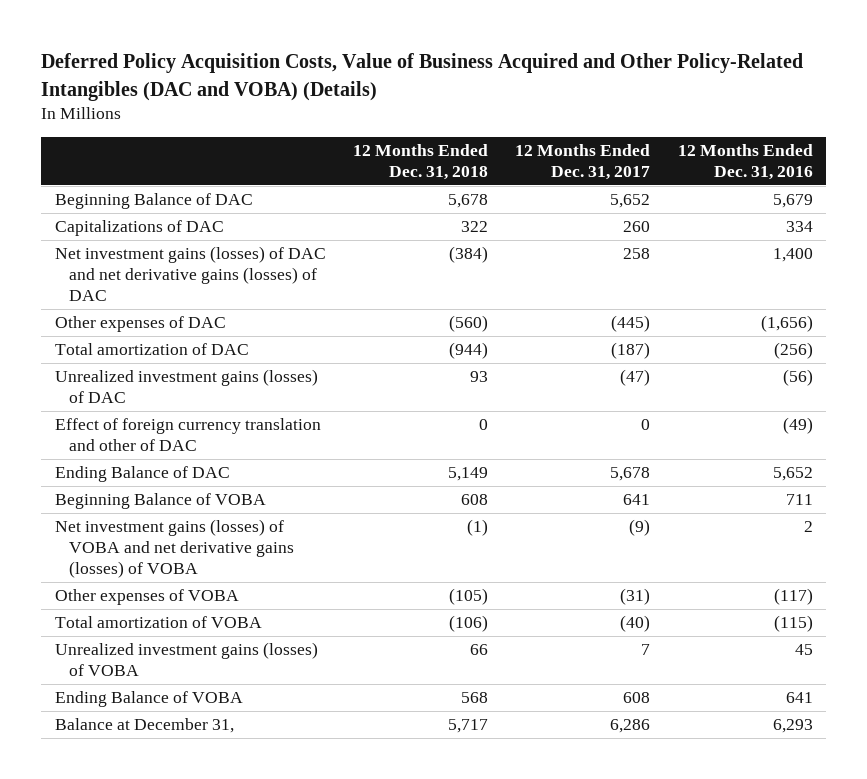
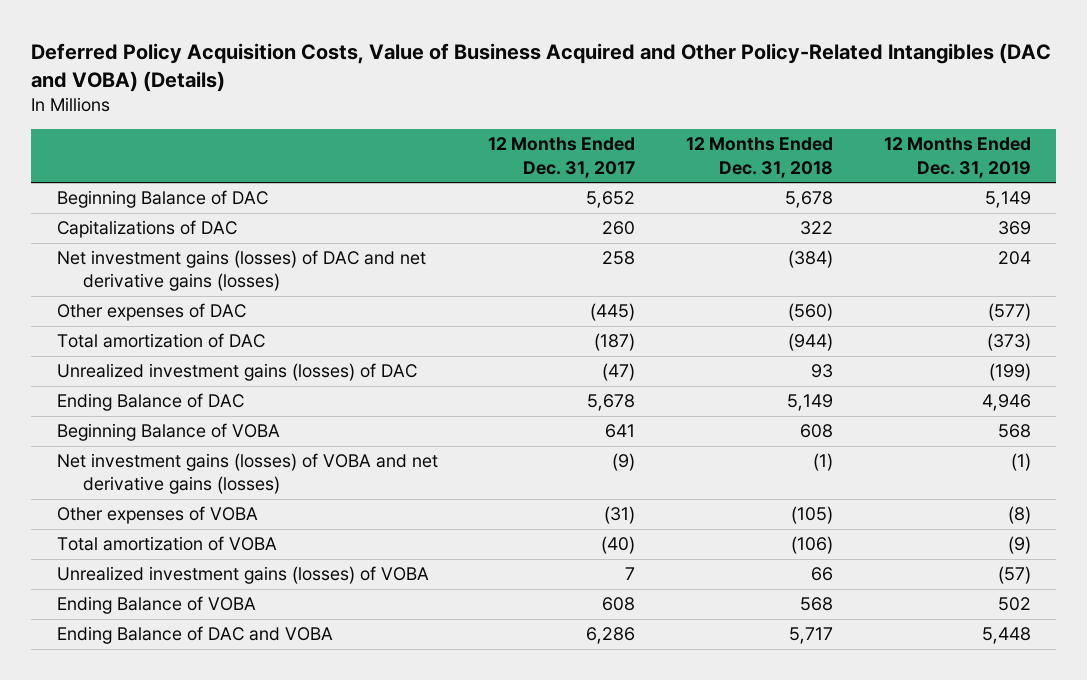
[677,144,813,181] 12 Months Ended Dec. 31, 2016 -> none
none -> [883,137,1031,178] 12 Months Ended Dec. 31, 2019
[54,246,326,302] Net investment gains (losses) of DAC and net derivative gains (losses) of DAC -> [56,250,426,292] Net investment gains (losses) of DAC and net derivative gains (losses)
[54,418,321,452] Effect of foreign currency translation and other of DAC -> none
[54,519,295,579] Net investment gains (losses) of VOBA and net derivative gains (losses) of VOBA -> [56,453,438,495] Net investment gains (losses) of VOBA and net derivative gains (losses)
[54,718,234,734] Balance at December 31, -> [56,626,333,645] Ending Balance of DAC and VOBA

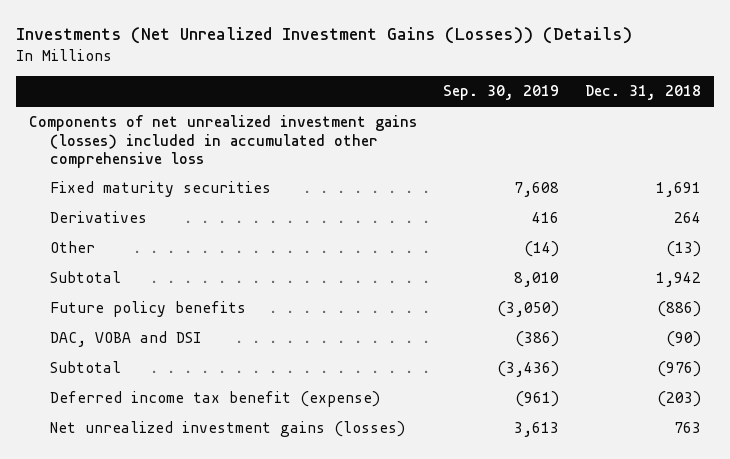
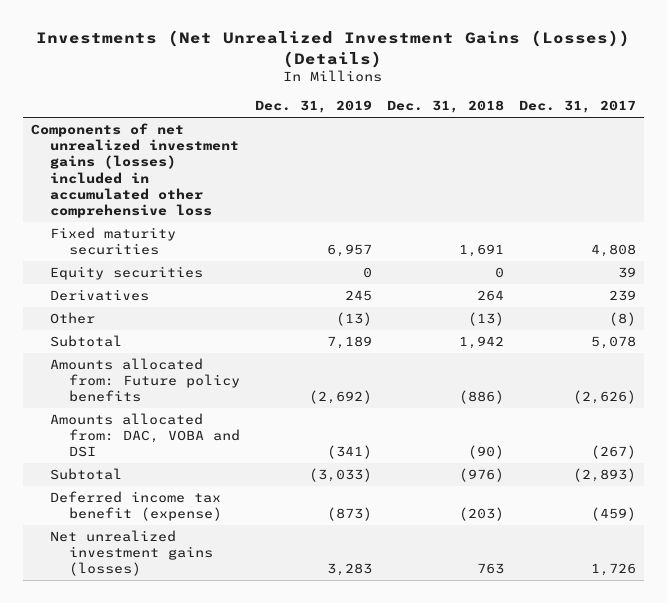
[443,85,560,101] Sep. 30, 2019 -> none
none -> [255,100,373,114] Dec. 31, 2019
none -> [519,100,637,114] Dec. 31, 2017
none -> [49,265,203,280] Equity securities
[49,301,246,318] Future policy benefits -> [49,357,241,403] Amounts allocated from: Future policy benefits
[49,331,201,348] DAC, VOBA and DSI -> [49,412,241,458] Amounts allocated from: DAC, VOBA and DSI

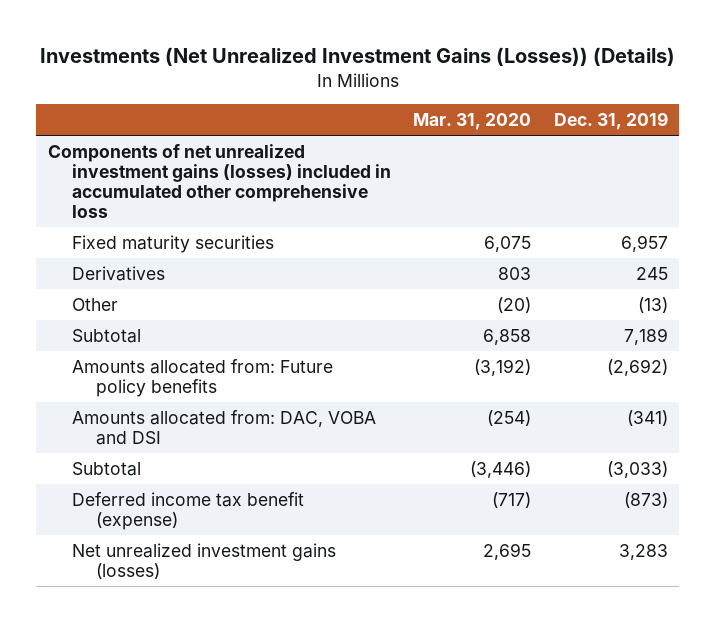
[387,100,505,114] Dec. 31, 2018 -> none
[519,100,637,114] Dec. 31, 2017 -> none
none -> [413,112,532,130] Mar. 31, 2020
[49,265,203,280] Equity securities -> none

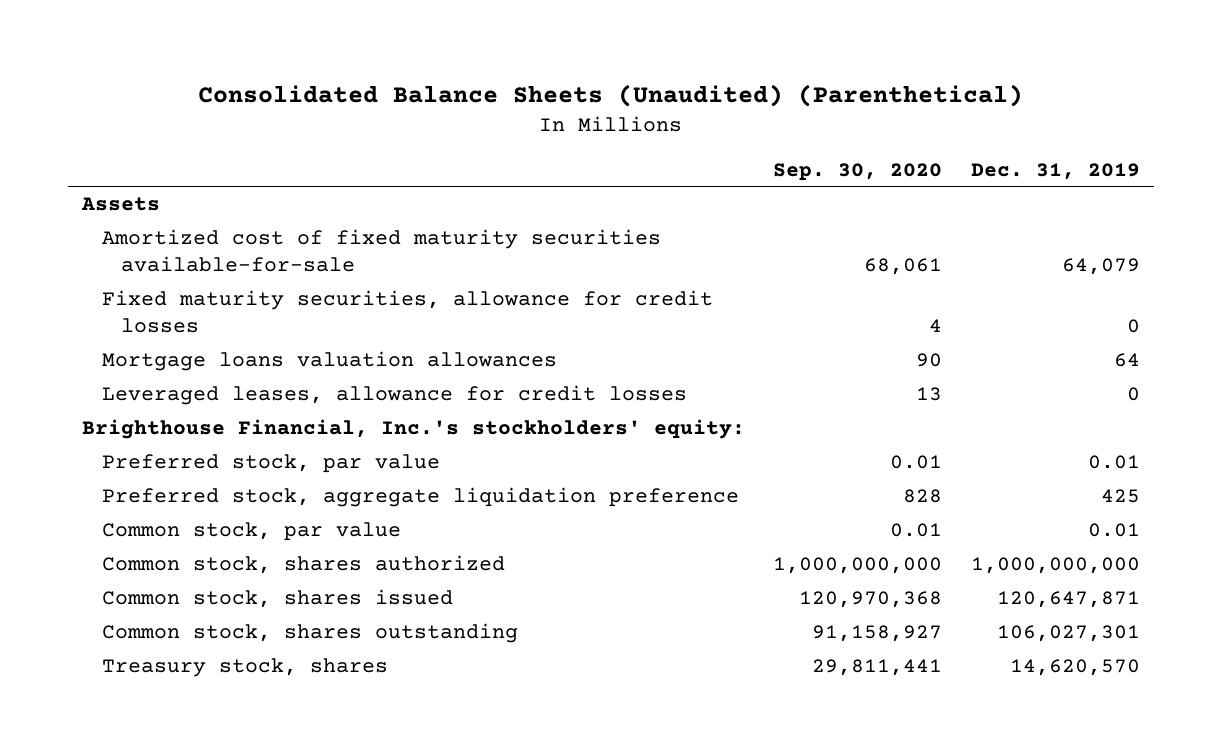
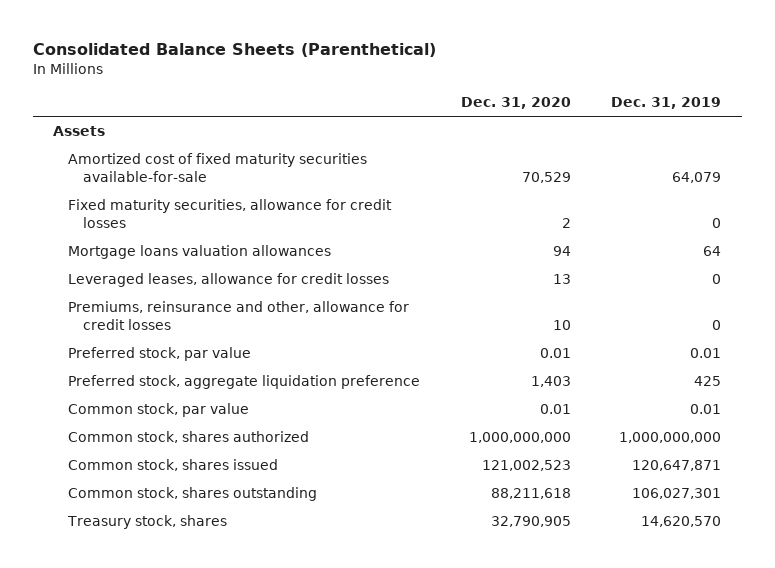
[197,83,1023,107] Consolidated Balance Sheets (Unaudited) (Parenthetical) -> [33,42,437,57] Consolidated Balance Sheets (Parenthetical)
[773,162,943,181] Sep. 30, 2020 -> none
none -> [460,97,571,110] Dec. 31, 2020
[82,419,746,440] Brighthouse Financial, Inc.'s stockholders' equity: -> none
none -> [68,301,410,331] Premiums, reinsurance and other, allowance for credit losses

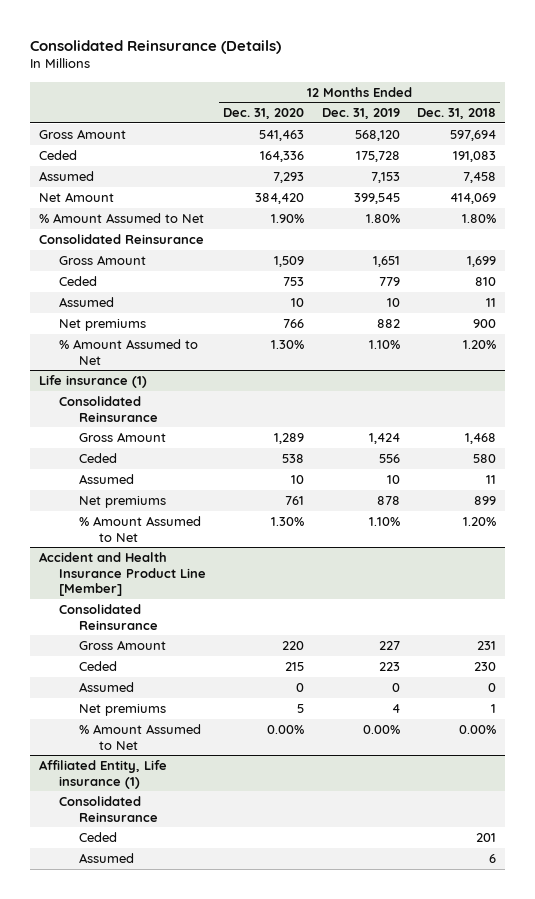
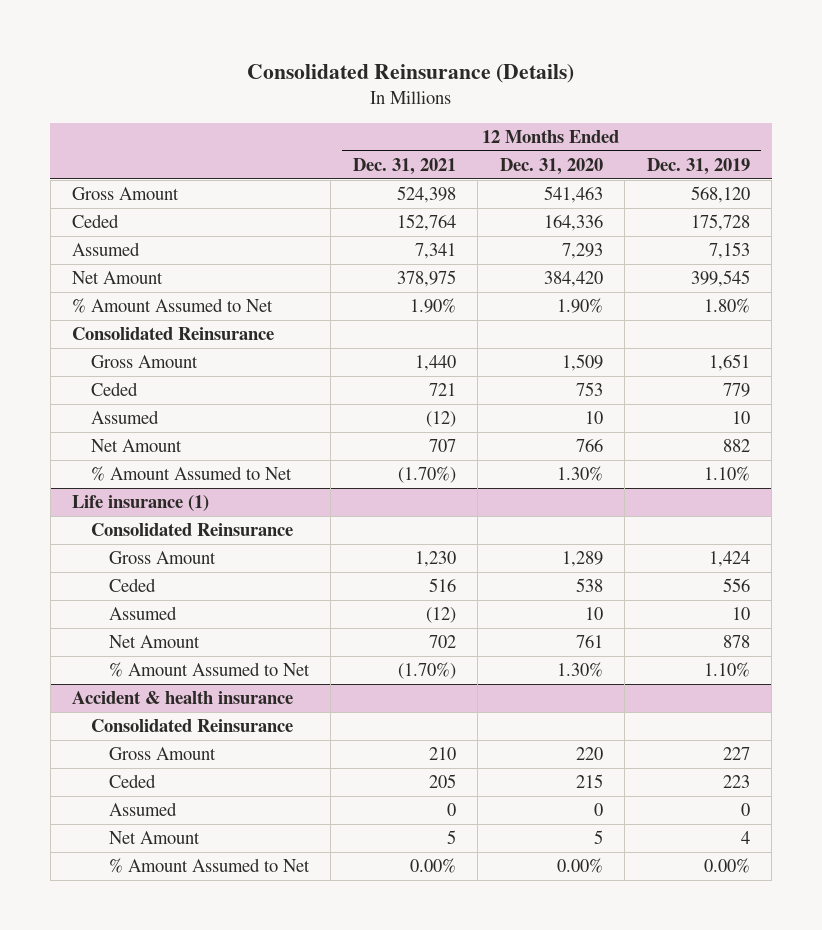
[416,108,496,120] Dec. 31, 2018 -> none
none -> [352,158,456,176] Dec. 31, 2021
[58,318,146,331] Net premiums -> [90,439,182,453] Net Amount
[78,495,166,508] Net premiums -> [108,635,200,649] Net Amount
[38,551,206,597] Accident and Health Insurance Product Line [Member] -> [72,691,294,705] Accident & health insurance
[78,703,166,716] Net premiums -> [108,831,200,845] Net Amount
[38,759,167,789] Affiliated Entity, Life insurance (1) -> none
[58,795,158,822] Consolidated Reinsurance -> none
[78,831,117,842] Ceded -> none
[78,852,134,863] Assumed -> none

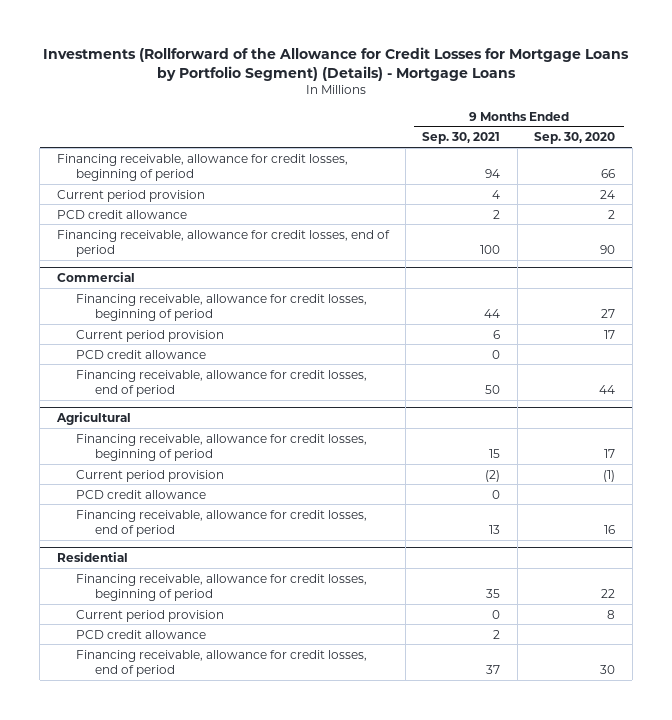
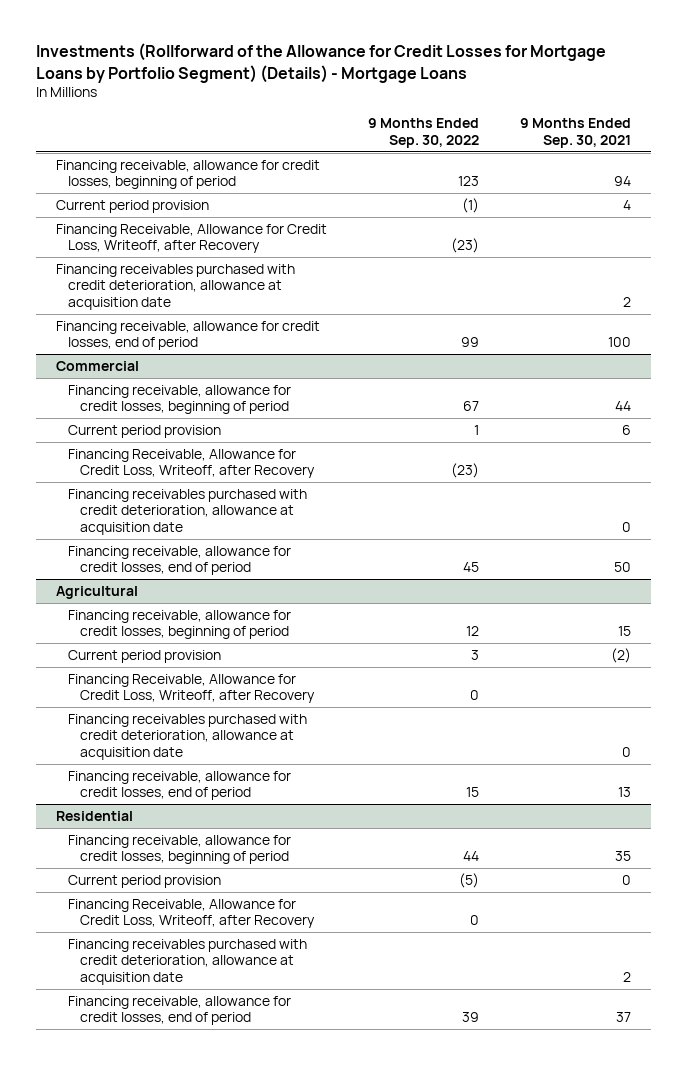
[534,132,616,145] Sep. 30, 2020 -> none
none -> [368,118,480,148] 9 Months Ended Sep. 30, 2022
none -> [56,224,328,254] Financing Receivable, Allowance for Credit Loss, Writeoff, after Recovery
[56,209,187,219] PCD credit allowance -> [56,264,296,310] Financing receivables purchased with credit deterioration, allowance at acquisition date
none -> [68,449,316,479] Financing Receivable, Allowance for Credit Loss, Writeoff, after Recovery
[75,349,206,359] PCD credit allowance -> [68,489,308,535] Financing receivables purchased with credit deterioration, allowance at acquisition date
none -> [68,674,316,704] Financing Receivable, Allowance for Credit Loss, Writeoff, after Recovery
[75,489,206,499] PCD credit allowance -> [68,714,308,760] Financing receivables purchased with credit deterioration, allowance at acquisition date
none -> [68,899,316,929] Financing Receivable, Allowance for Credit Loss, Writeoff, after Recovery
[75,629,206,639] PCD credit allowance -> [68,939,308,985] Financing receivables purchased with credit deterioration, allowance at acquisition date

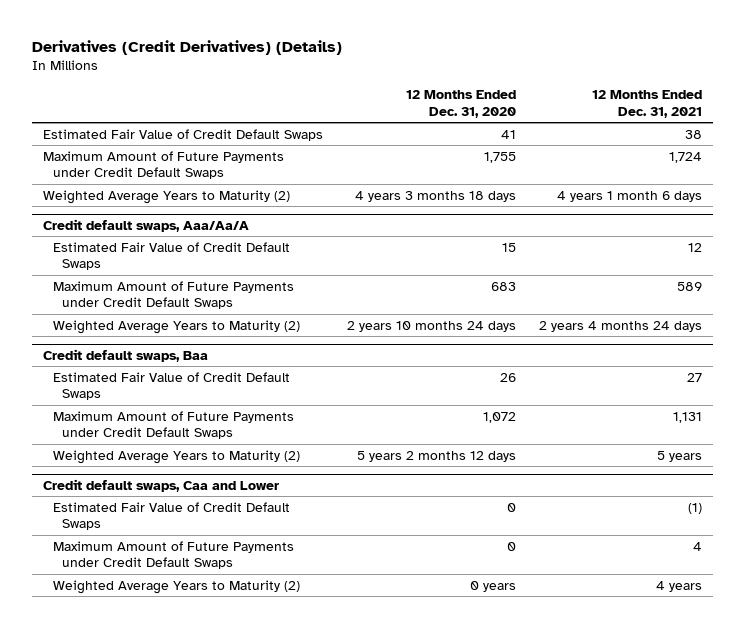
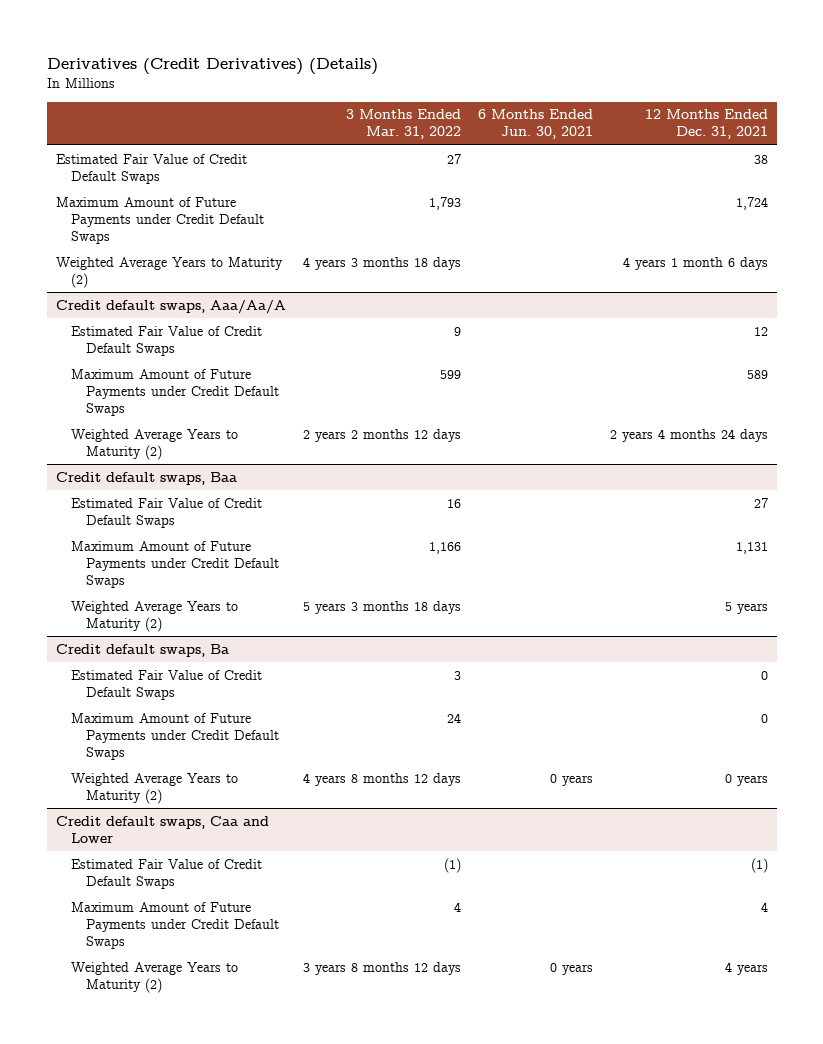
[405,90,516,118] 12 Months Ended Dec. 31, 2020 -> none
none -> [345,109,461,140] 3 Months Ended Mar. 31, 2022
none -> [477,109,593,140] 6 Months Ended Jun. 30, 2021
none -> [55,643,229,657] Credit default swaps, Ba
none -> [70,669,262,700] Estimated Fair Value of Credit Default Swaps
none -> [70,712,279,760] Maximum Amount of Future Payments under Credit Default Swaps
none -> [70,772,238,804] Weighted Average Years to Maturity (2)

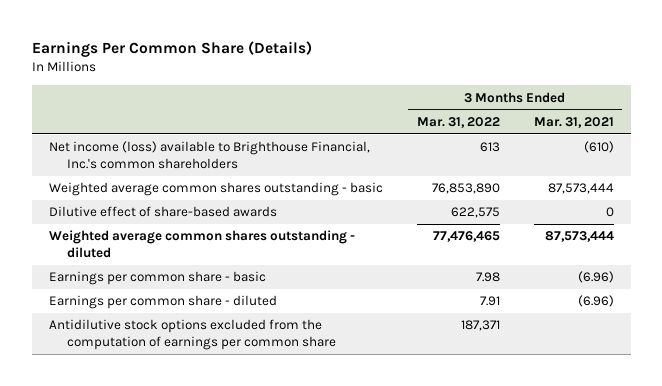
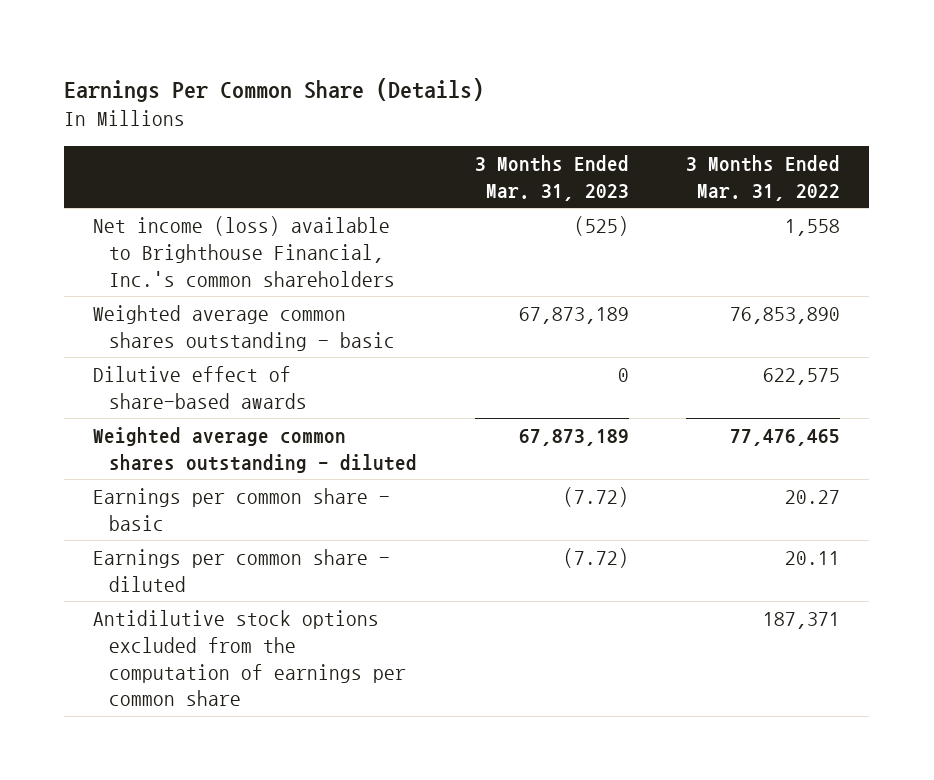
[533,116,614,128] Mar. 31, 2021 -> none
none -> [474,155,629,201] 3 Months Ended Mar. 31, 2023
[479,142,500,153] 613 -> [785,218,841,236] 1,558
[475,272,500,283] 7.98 -> [785,489,841,504] 20.27
[479,296,500,307] 7.91 -> [785,550,841,565] 20.11

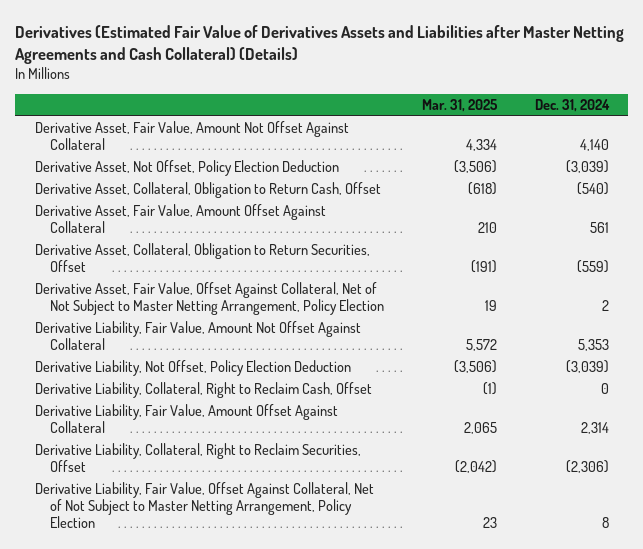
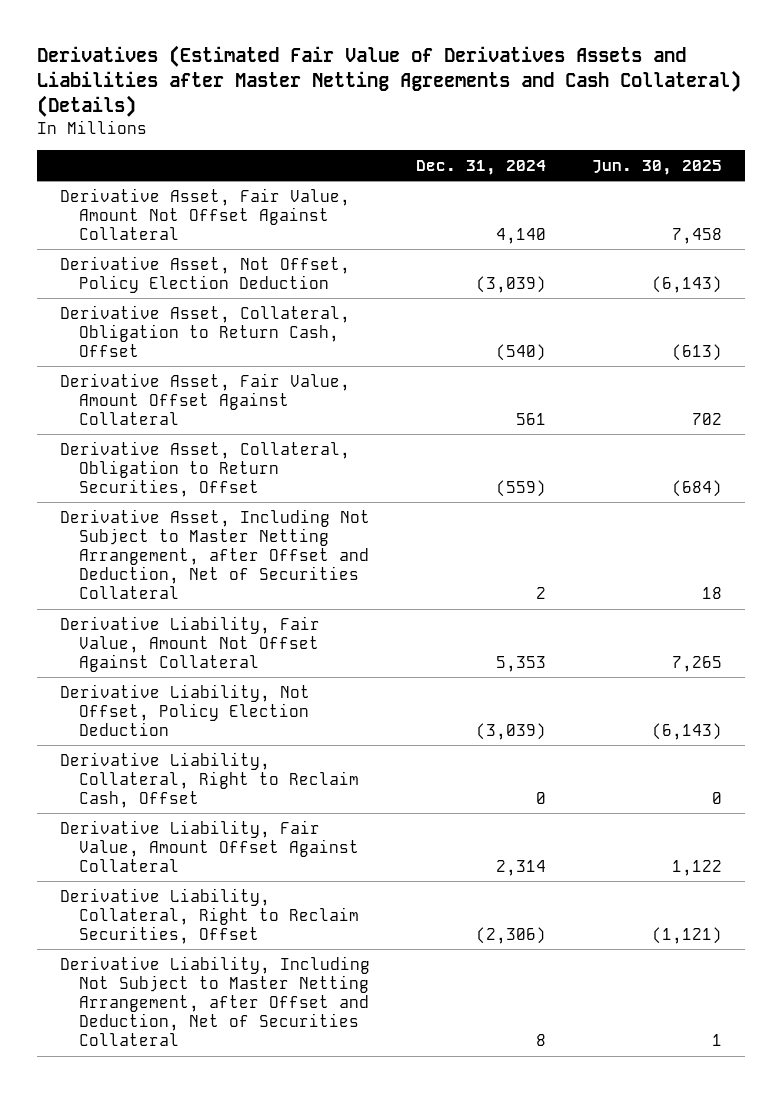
[421,98,498,112] Mar. 31, 2025 -> none
none -> [592,160,723,176] Jun. 30, 2025
[34,282,384,316] Derivative Asset, Fair Value, Offset Against Collateral, Net of Not Subject to Master Netting Arrangement, Policy Election -> [60,508,371,600] Derivative Asset, Including Not Subject to Master Netting Arrangement, after Offset and Deduction, Net of Securities Collateral
[34,482,374,529] Derivative Liability, Fair Value, Offset Against Collateral, Net of Not Subject to Master Netting Arrangement, Policy Election -> [60,955,371,1047] Derivative Liability, Including Not Subject to Master Netting Arrangement, after Offset and Deduction, Net of Securities Collateral

